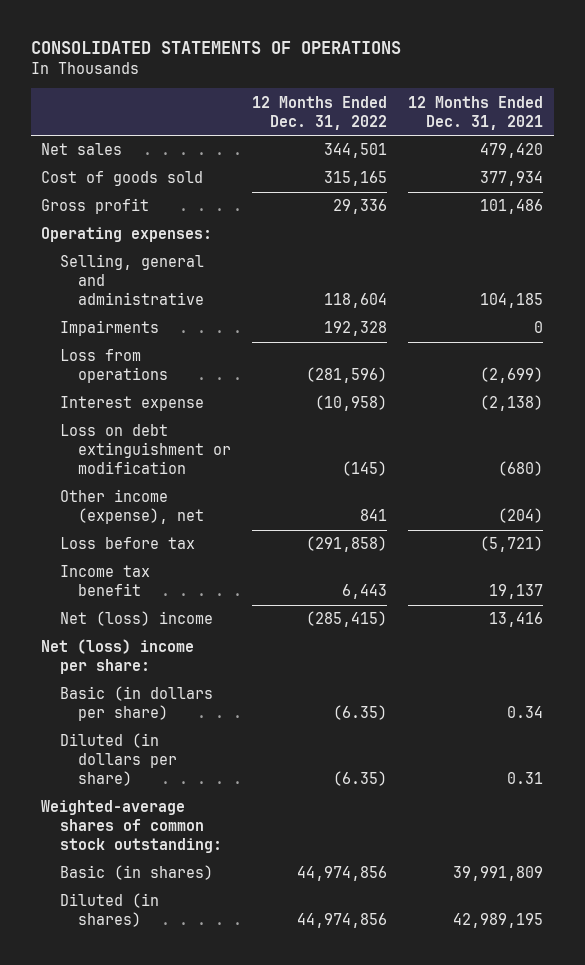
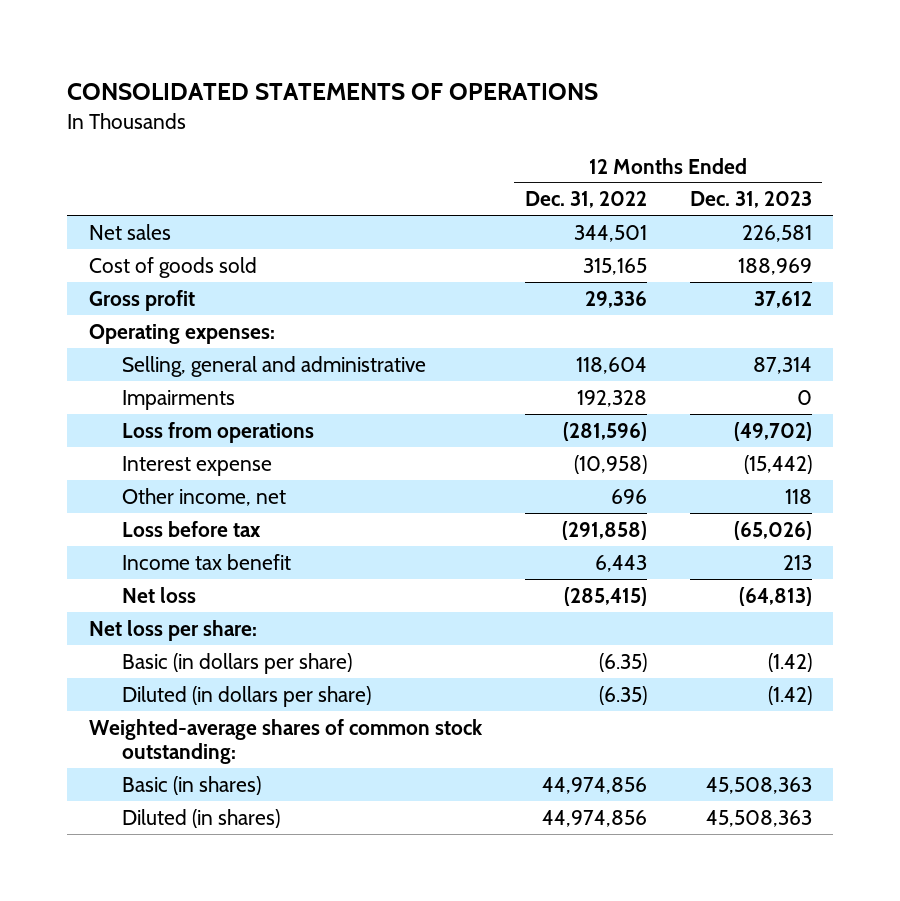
[408,95,544,130] 12 Months Ended Dec. 31, 2021 -> none
none -> [689,191,812,209] Dec. 31, 2023
[59,424,232,475] Loss on debt extinguishment or modification -> none
[59,489,205,525] Other income (expense), net -> [122,487,287,506] Other income, net
[360,509,388,522] 841 -> [610,488,647,504] 696
[59,611,213,627] Net (loss) income -> [122,586,197,603] Net loss
[41,639,195,675] Net (loss) income per share: -> [88,619,257,641] Net loss per share:

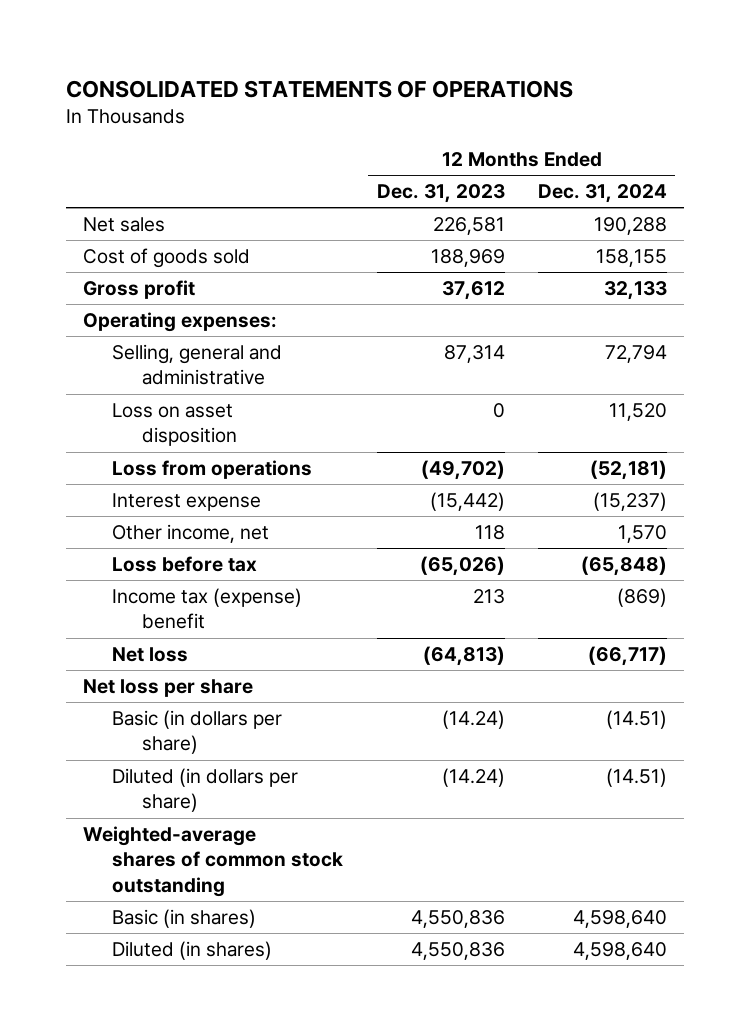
[524,191,647,209] Dec. 31, 2022 -> none
none -> [538,184,668,204] Dec. 31, 2024
[122,389,236,410] Impairments -> none
none -> [112,403,237,447] Loss on asset disposition
[122,553,292,570] Income tax benefit -> [112,588,303,630] Income tax (expense) benefit
[88,619,257,641] Net loss per share: -> [82,679,253,698] Net loss per share
[767,652,812,672] (1.42) -> [441,710,505,730] (14.24)
[767,685,812,705] (1.42) -> [441,768,505,788] (14.24)
[88,718,483,765] Weighted-average shares of common stock outstanding: -> [82,826,344,897] Weighted-average shares of common stock outstanding
[705,776,812,794] 45,508,363 -> [410,910,505,929] 4,550,836
[705,809,812,827] 45,508,363 -> [410,942,505,961] 4,550,836

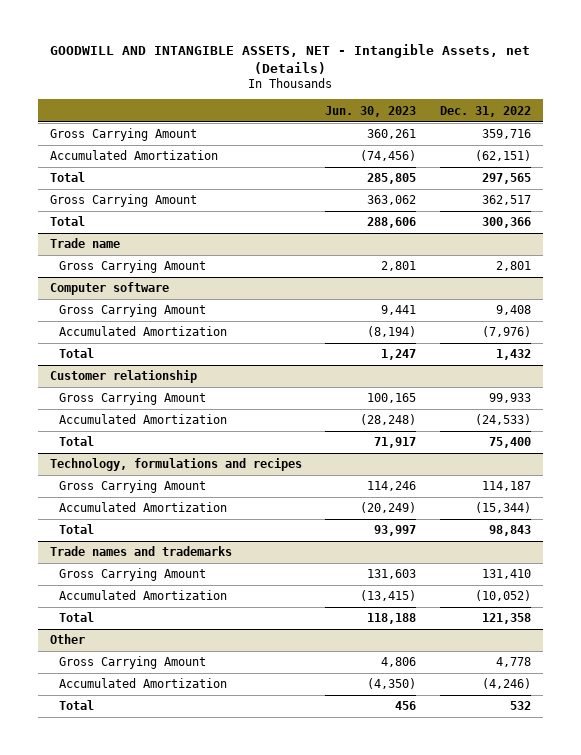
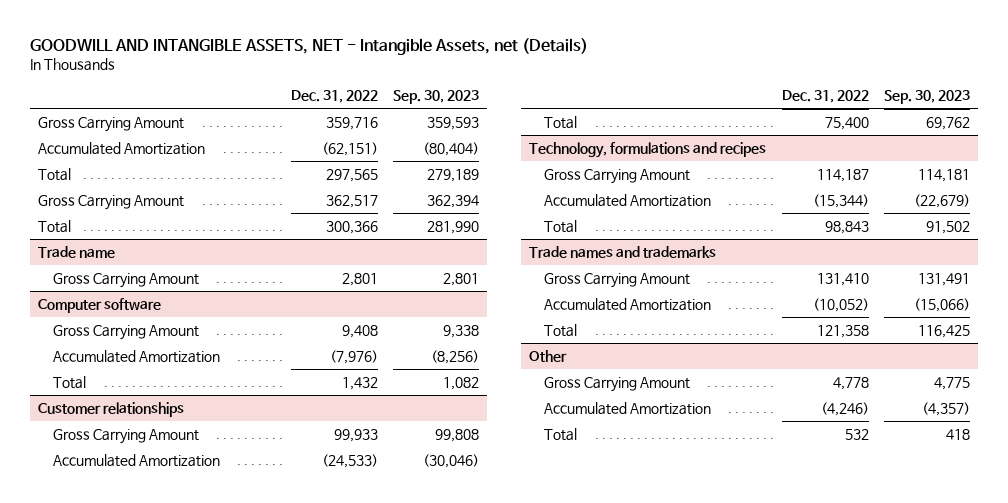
[325,105,417,117] Jun. 30, 2023 -> none
none -> [393,90,480,105] Sep. 30, 2023
[49,370,197,384] Customer relationship -> [37,401,184,417] Customer relationships

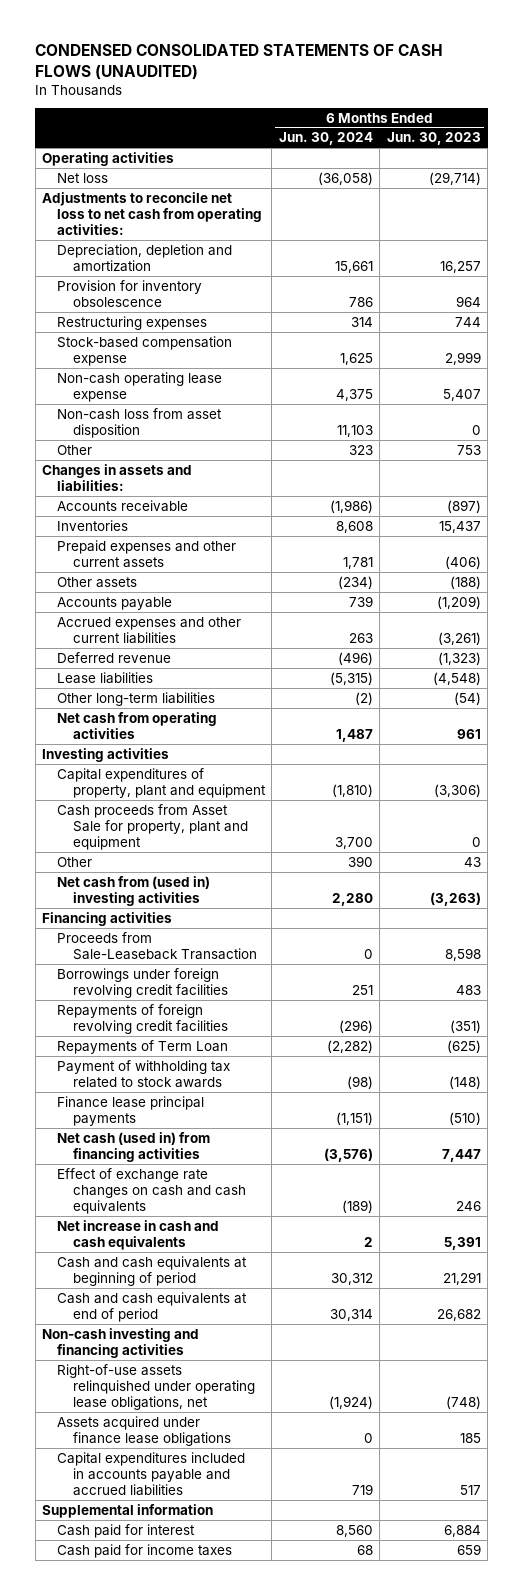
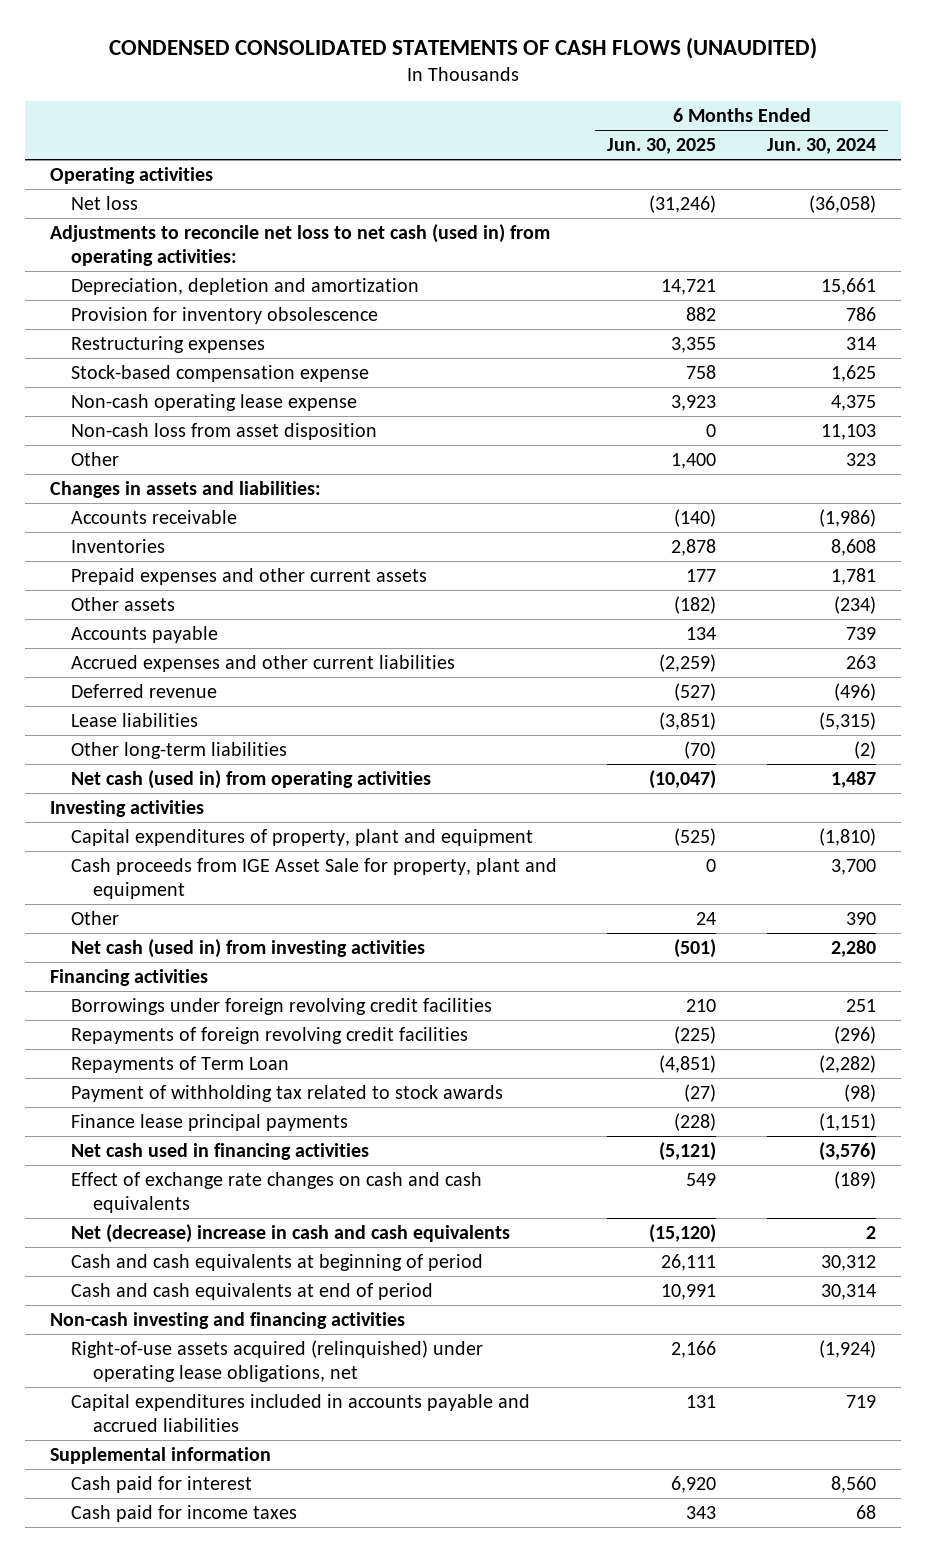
[386,132,481,146] Jun. 30, 2023 -> none
none -> [607,138,717,155] Jun. 30, 2025
[42,191,263,236] Adjustments to reconcile net loss to net cash from operating activities: -> [49,223,550,266] Adjustments to reconcile net loss to net cash (used in) from operating activities:
[57,711,218,739] Net cash from operating activities -> [71,769,432,789] Net cash (used in) from operating activities
[57,803,248,851] Cash proceeds from Asset Sale for property, plant and equipment -> [71,857,558,899] Cash proceeds from IGE Asset Sale for property, plant and equipment
[57,875,211,906] Net cash from (used in) investing activities -> [71,938,426,958] Net cash (used in) from investing activities
[57,931,257,960] Proceeds from Sale-Leaseback Transaction -> none
[57,1131,211,1162] Net cash (used in) from financing activities -> [71,1142,370,1160] Net cash used in financing activities
[57,1219,220,1250] Net increase in cash and cash equivalents -> [71,1223,511,1243] Net (decrease) increase in cash and cash equivalents
[57,1415,231,1446] Assets acquired under finance lease obligations -> none
[57,1363,255,1411] Right-of-use assets relinquished under operating lease obligations, net -> [71,1339,484,1382] Right-of-use assets acquired (relinquished) under operating lease obligations, net

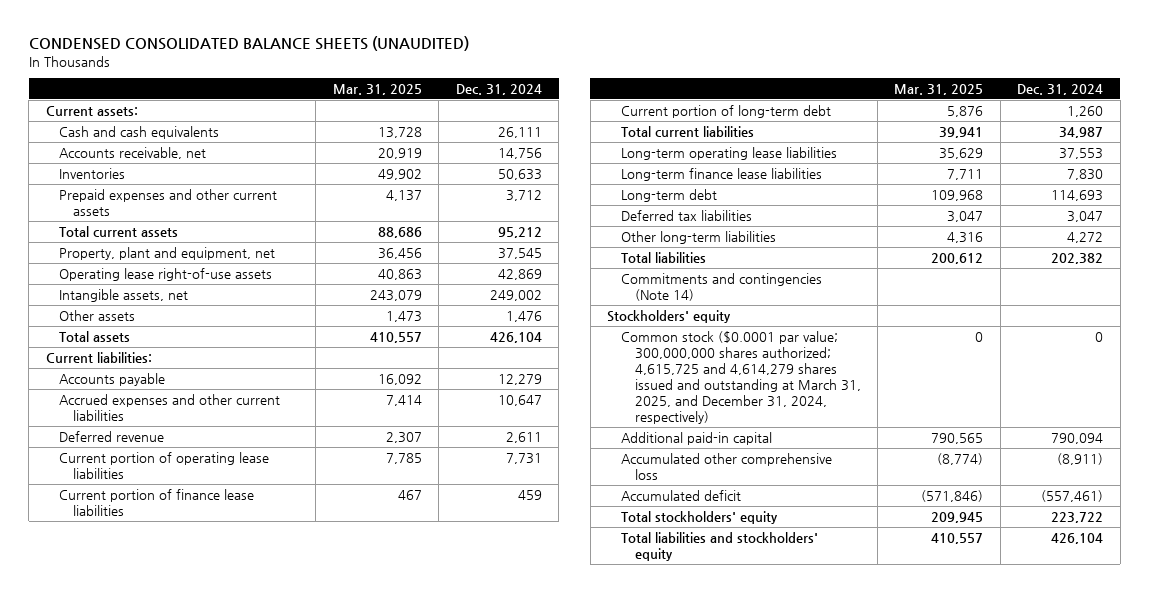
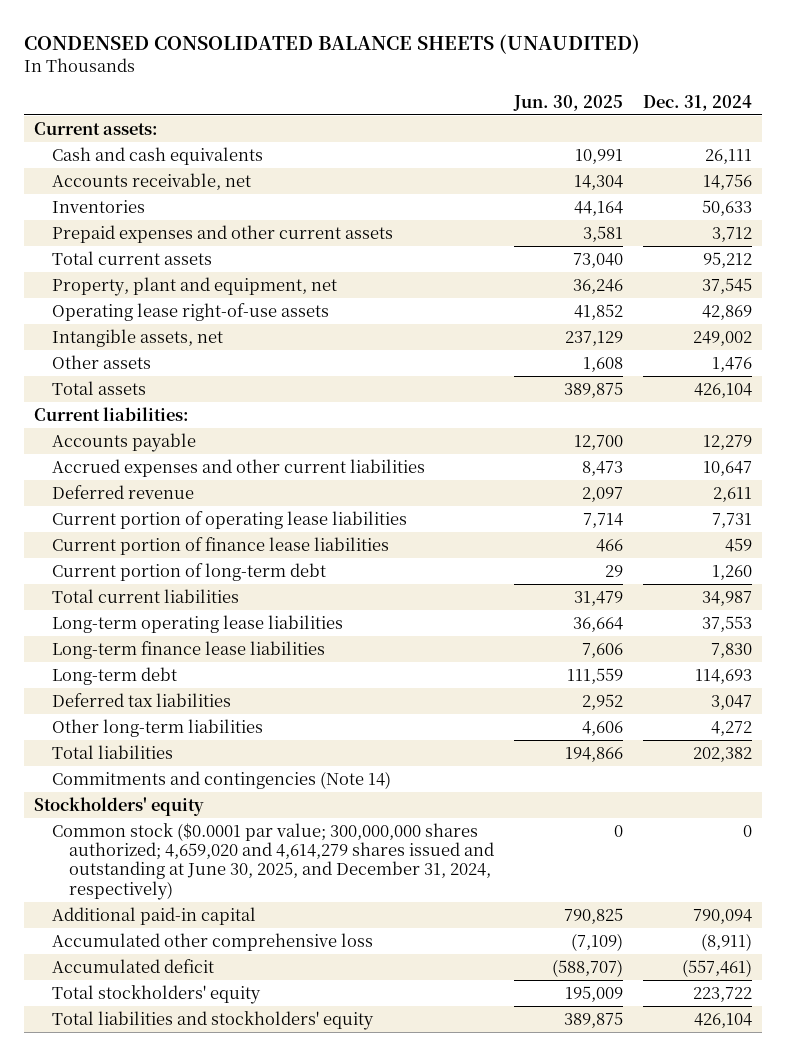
[332,83,422,95] Mar. 31, 2025 -> none
none -> [512,94,623,111] Jun. 30, 2025
[620,330,861,424] Common stock ($0.0001 par value; 300,000,000 shares authorized; 4,615,725 and 4,614,279 shares issued and outstanding at March 31, 2025, and December 31, 2024, respectively) -> [51,823,495,900] Common stock ($0.0001 par value; 300,000,000 shares authorized; 4,659,020 and 4,614,279 shares issued and outstanding at June 30, 2025, and December 31, 2024, respectively)

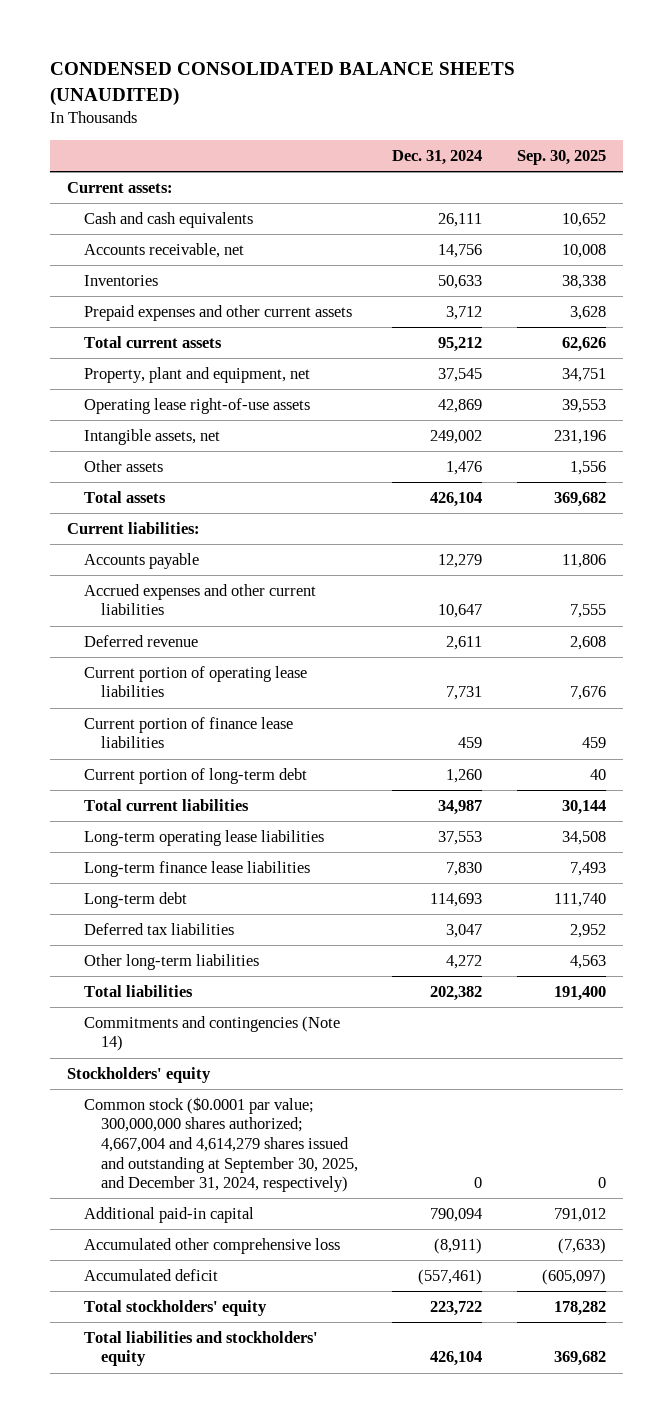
[512,94,623,111] Jun. 30, 2025 -> none
none -> [516,149,606,165] Sep. 30, 2025
[51,823,495,900] Common stock ($0.0001 par value; 300,000,000 shares authorized; 4,659,020 and 4,614,279 shares issued and outstanding at June 30, 2025, and December 31, 2024, respectively) -> [83,1096,358,1193] Common stock ($0.0001 par value; 300,000,000 shares authorized; 4,667,004 and 4,614,279 shares issued and outstanding at September 30, 2025, and December 31, 2024, respectively)

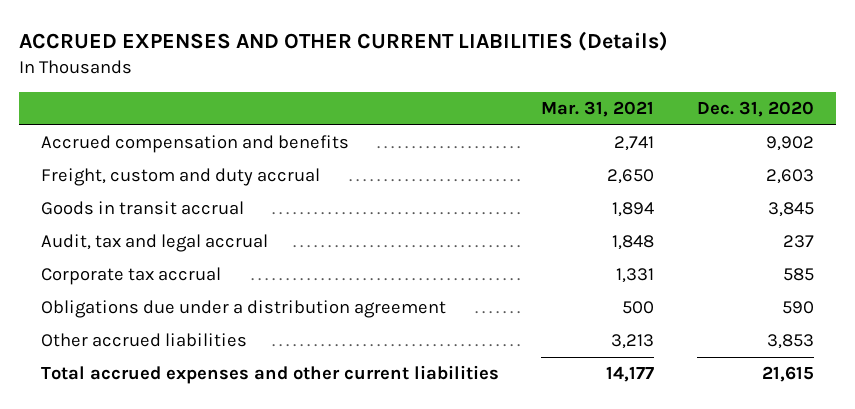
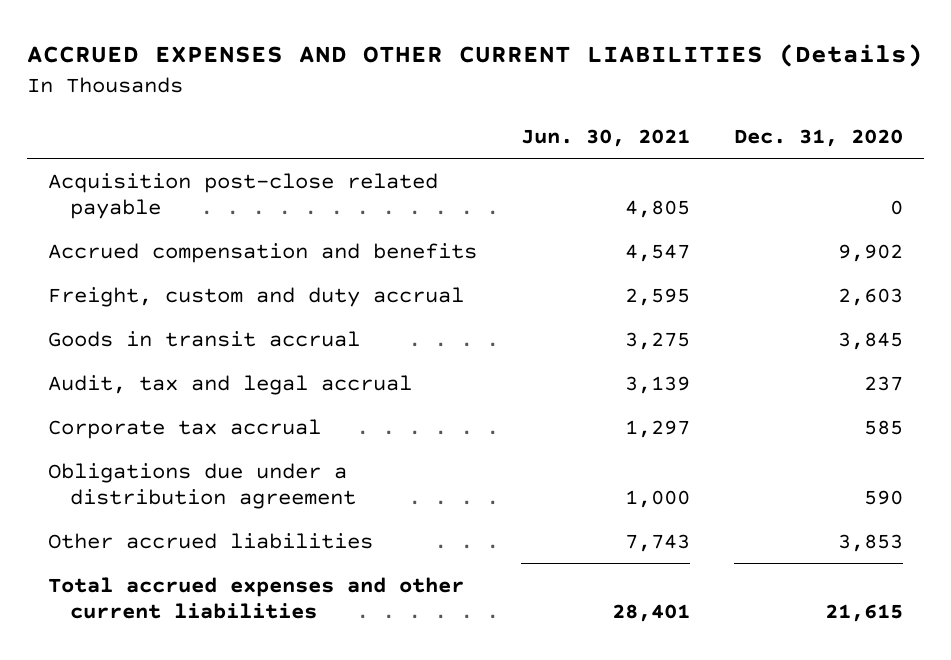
[541,100,655,117] Mar. 31, 2021 -> none
none -> [521,128,691,147] Jun. 30, 2021
none -> [48,172,439,219] Acquisition post-close related payable

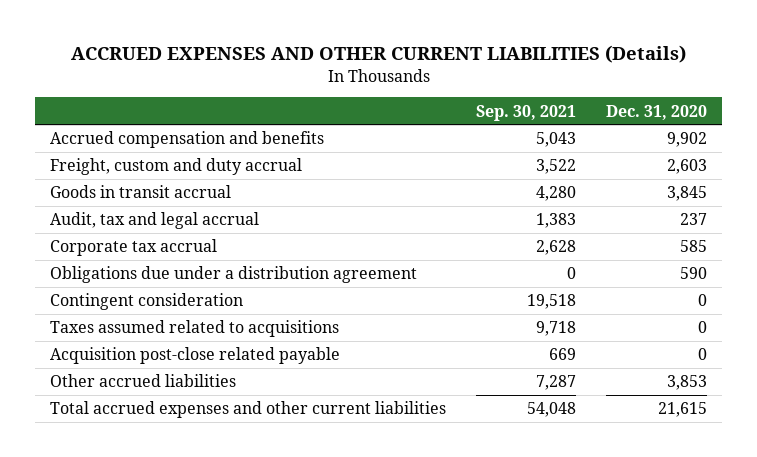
[521,128,691,147] Jun. 30, 2021 -> none
none -> [476,104,577,121] Sep. 30, 2021
none -> [50,293,244,311] Contingent consideration
none -> [50,320,340,338] Taxes assumed related to acquisitions
[48,172,439,219] Acquisition post-close related payable -> [50,347,341,365] Acquisition post-close related payable

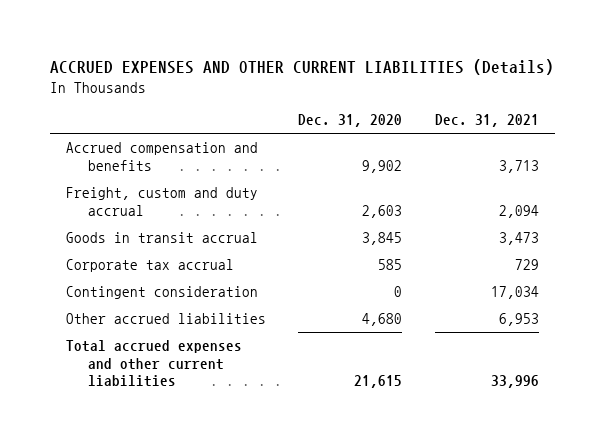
[476,104,577,121] Sep. 30, 2021 -> none
none -> [434,114,539,128] Dec. 31, 2021
[50,212,260,230] Audit, tax and legal accrual -> none
[50,266,418,284] Obligations due under a distribution agreement -> none
[50,320,340,338] Taxes assumed related to acquisitions -> none
[50,347,341,365] Acquisition post-close related payable -> none
[666,375,707,391] 3,853 -> [362,313,403,327] 4,680

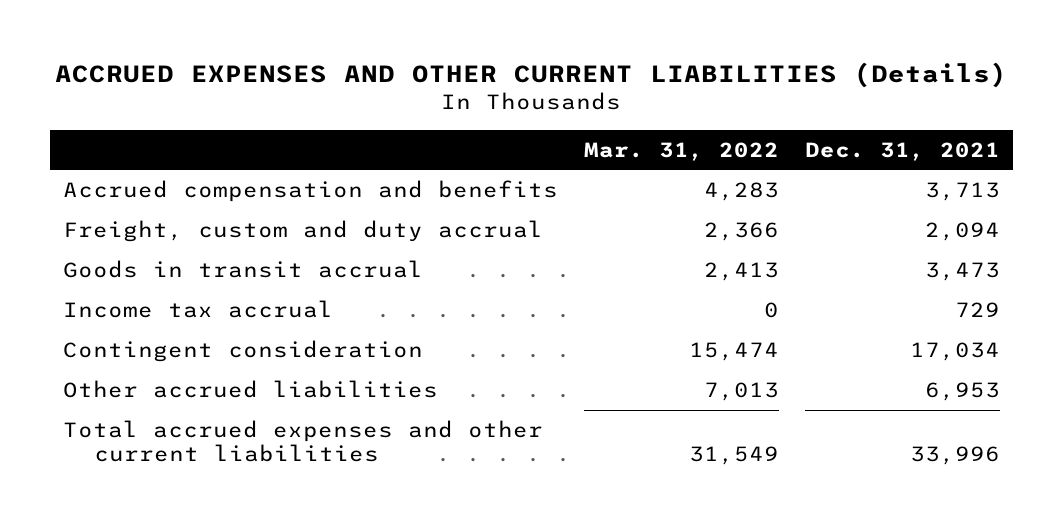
[298,114,403,128] Dec. 31, 2020 -> none
none -> [583,141,779,161] Mar. 31, 2022
[65,259,234,273] Corporate tax accrual -> [63,299,334,318] Income tax accrual

